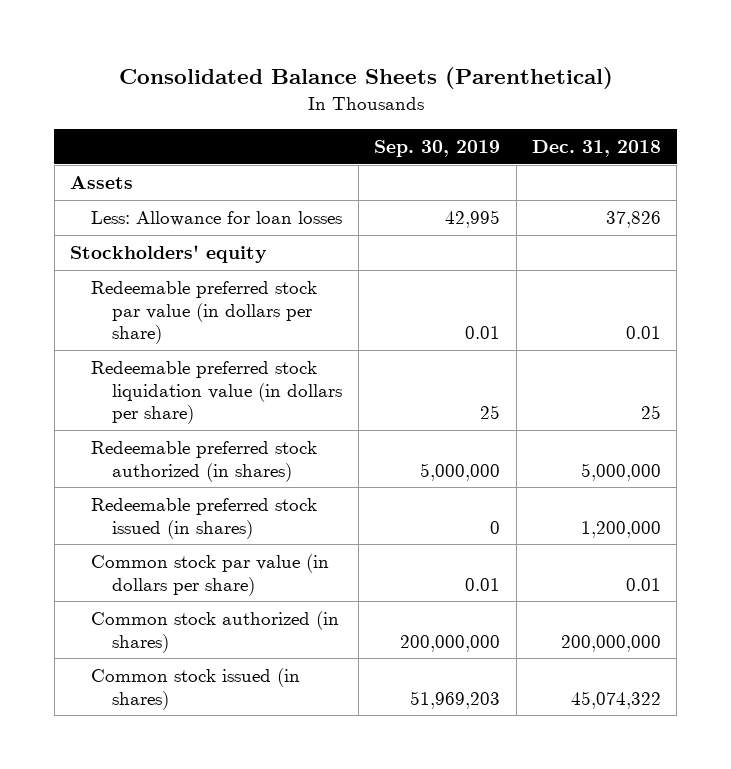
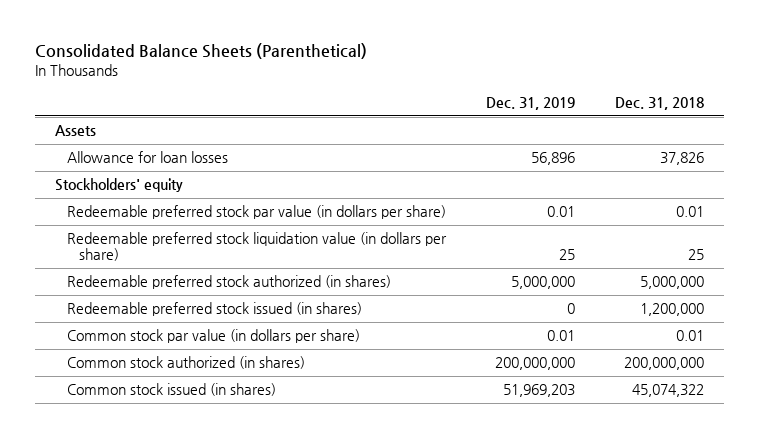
[374,140,501,158] Sep. 30, 2019 -> none
none -> [485,96,575,110] Dec. 31, 2019
[91,210,343,226] Less: Allowance for loan losses -> [66,151,228,164] Allowance for loan losses

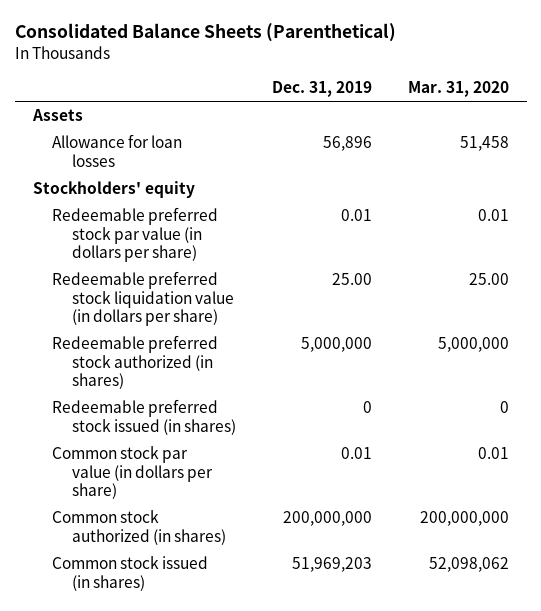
[615,96,705,110] Dec. 31, 2018 -> none
none -> [407,81,509,98] Mar. 31, 2020
[558,249,575,261] 25 -> [331,273,372,286] 25.00

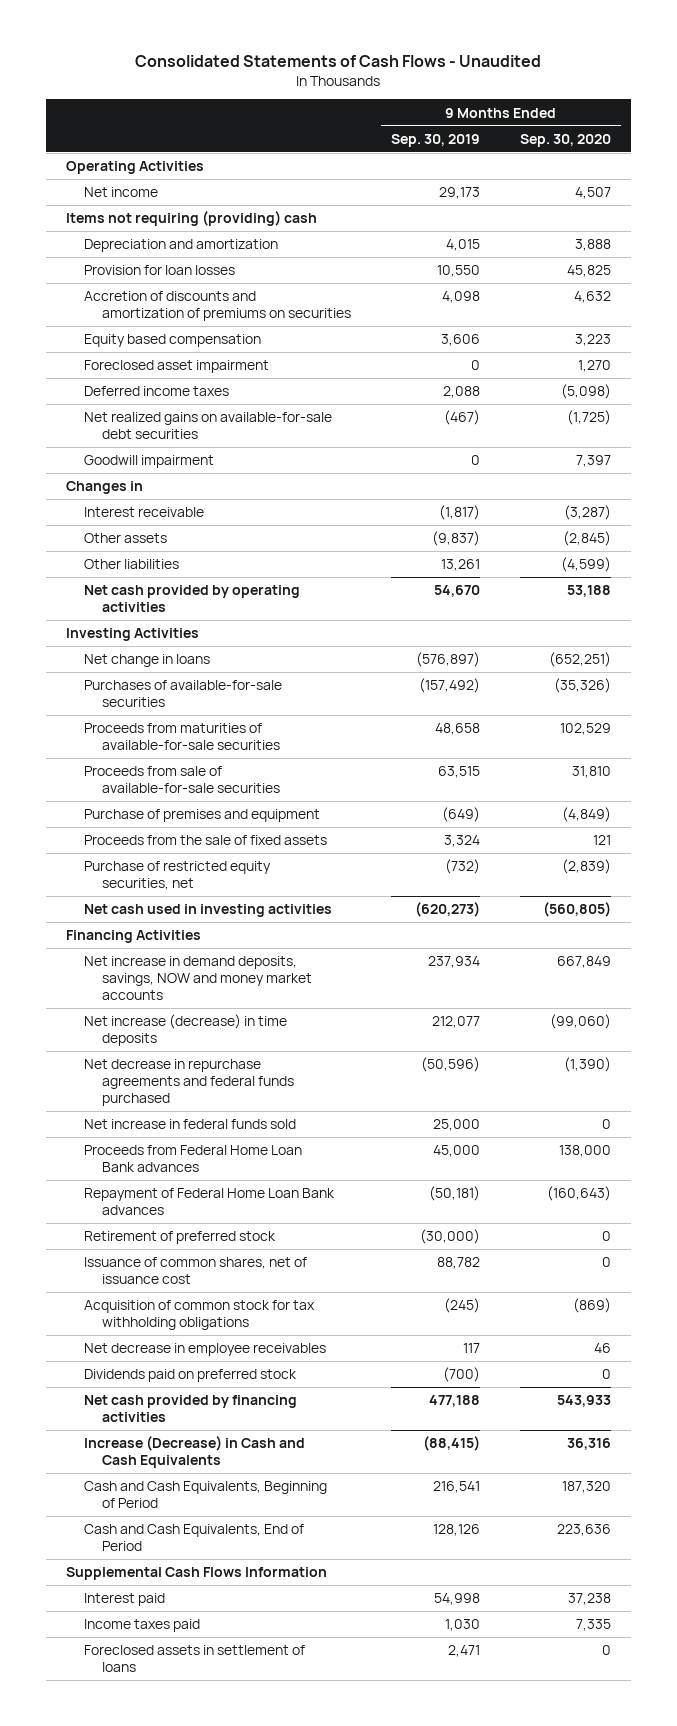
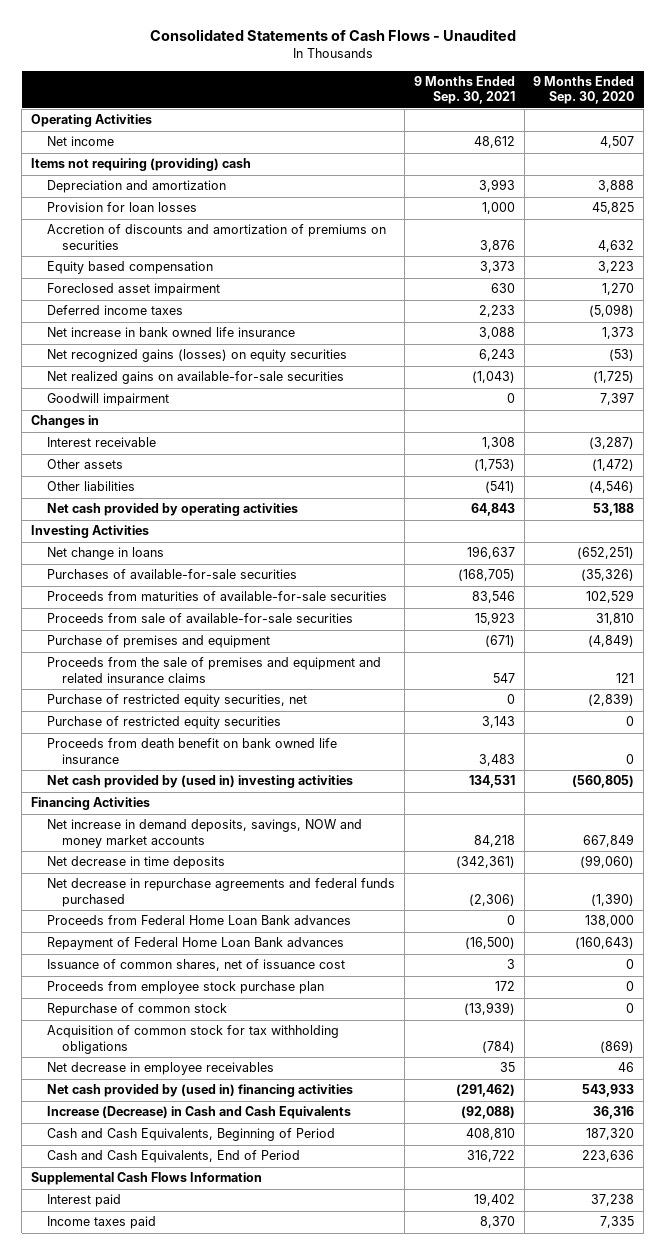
[390,133,480,147] Sep. 30, 2019 -> none
none -> [413,76,515,105] 9 Months Ended Sep. 30, 2021
none -> [46,327,295,338] Net increase in bank owned life insurance
none -> [46,349,347,363] Net recognized gains (losses) on equity securities
[83,412,332,440] Net realized gains on available-for-sale debt securities -> [46,371,344,385] Net realized gains on available-for-sale securities
[563,531,612,547] (2,845) -> [592,459,635,472] (1,472)
[561,557,612,573] (4,599) -> [589,481,635,494] (4,546)
[83,835,327,846] Proceeds from the sale of fixed assets -> [46,657,381,683] Proceeds from the sale of premises and equipment and related insurance claims
none -> [46,716,281,730] Purchase of restricted equity securities
none -> [46,738,337,764] Proceeds from death benefit on bank owned life insurance
[83,904,332,918] Net cash used in investing activities -> [46,775,353,789] Net cash provided by (used in) investing activities
[83,1014,287,1047] Net increase (decrease) in time deposits -> [46,856,225,870] Net decrease in time deposits
[83,1119,296,1130] Net increase in federal funds sold -> none
[83,1231,276,1245] Retirement of preferred stock -> none
none -> [46,981,324,995] Proceeds from employee stock purchase plan
none -> [46,1003,227,1017] Repurchase of common stock
[83,1369,297,1383] Dividends paid on preferred stock -> none
[83,1395,297,1423] Net cash provided by financing activities -> [46,1084,353,1098] Net cash provided by (used in) financing activities
[83,1645,305,1673] Foreclosed assets in settlement of loans -> none

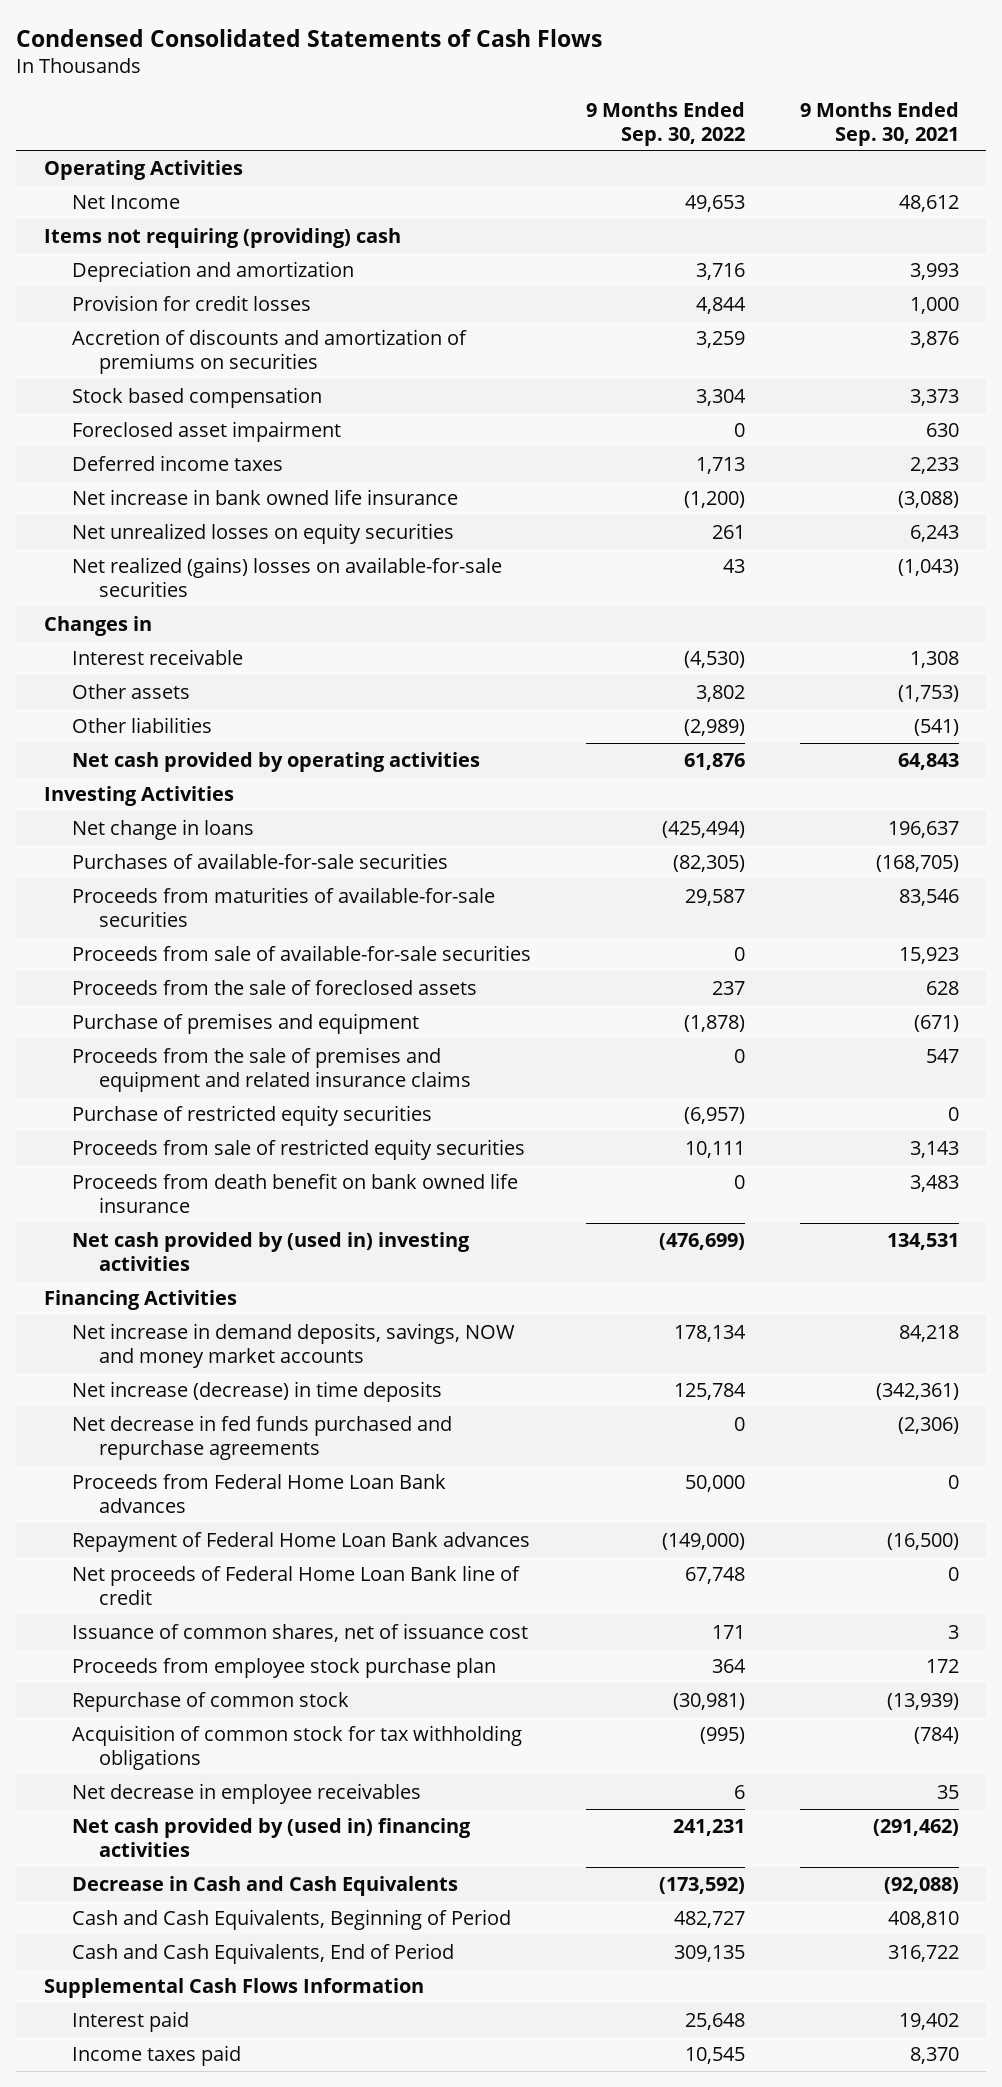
[149,29,516,42] Consolidated Statements of Cash Flows - Unaudited -> [16,28,603,47] Condensed Consolidated Statements of Cash Flows
[533,76,635,105] 9 Months Ended Sep. 30, 2020 -> none
none -> [585,101,745,146] 9 Months Ended Sep. 30, 2022
[46,136,114,147] Net income -> [71,194,180,209] Net Income
[46,202,197,213] Provision for loan losses -> [71,294,311,311] Provision for credit losses
[46,261,213,275] Equity based compensation -> [71,386,322,408] Stock based compensation
[46,393,169,407] Goodwill impairment -> none
[478,327,515,340] 3,088 -> [897,490,959,508] (3,088)
[46,349,347,363] Net recognized gains (losses) on equity securities -> [71,522,454,544] Net unrealized losses on equity securities
[46,371,344,385] Net realized gains on available-for-sale securities -> [71,556,502,597] Net realized (gains) losses on available-for-sale securities
none -> [71,979,477,995] Proceeds from the sale of foreclosed assets
[46,694,307,708] Purchase of restricted equity securities, net -> [71,1104,432,1126] Purchase of restricted equity securities
[46,716,281,730] Purchase of restricted equity securities -> [71,1138,525,1160] Proceeds from sale of restricted equity securities
[46,856,225,870] Net decrease in time deposits -> [71,1380,442,1402] Net increase (decrease) in time deposits
[46,878,395,907] Net decrease in repurchase agreements and federal funds purchased -> [71,1414,452,1460] Net decrease in fed funds purchased and repurchase agreements
none -> [71,1564,520,1605] Net proceeds of Federal Home Loan Bank line of credit
[46,1106,351,1120] Increase (Decrease) in Cash and Cash Equivalents -> [71,1875,458,1896] Decrease in Cash and Cash Equivalents

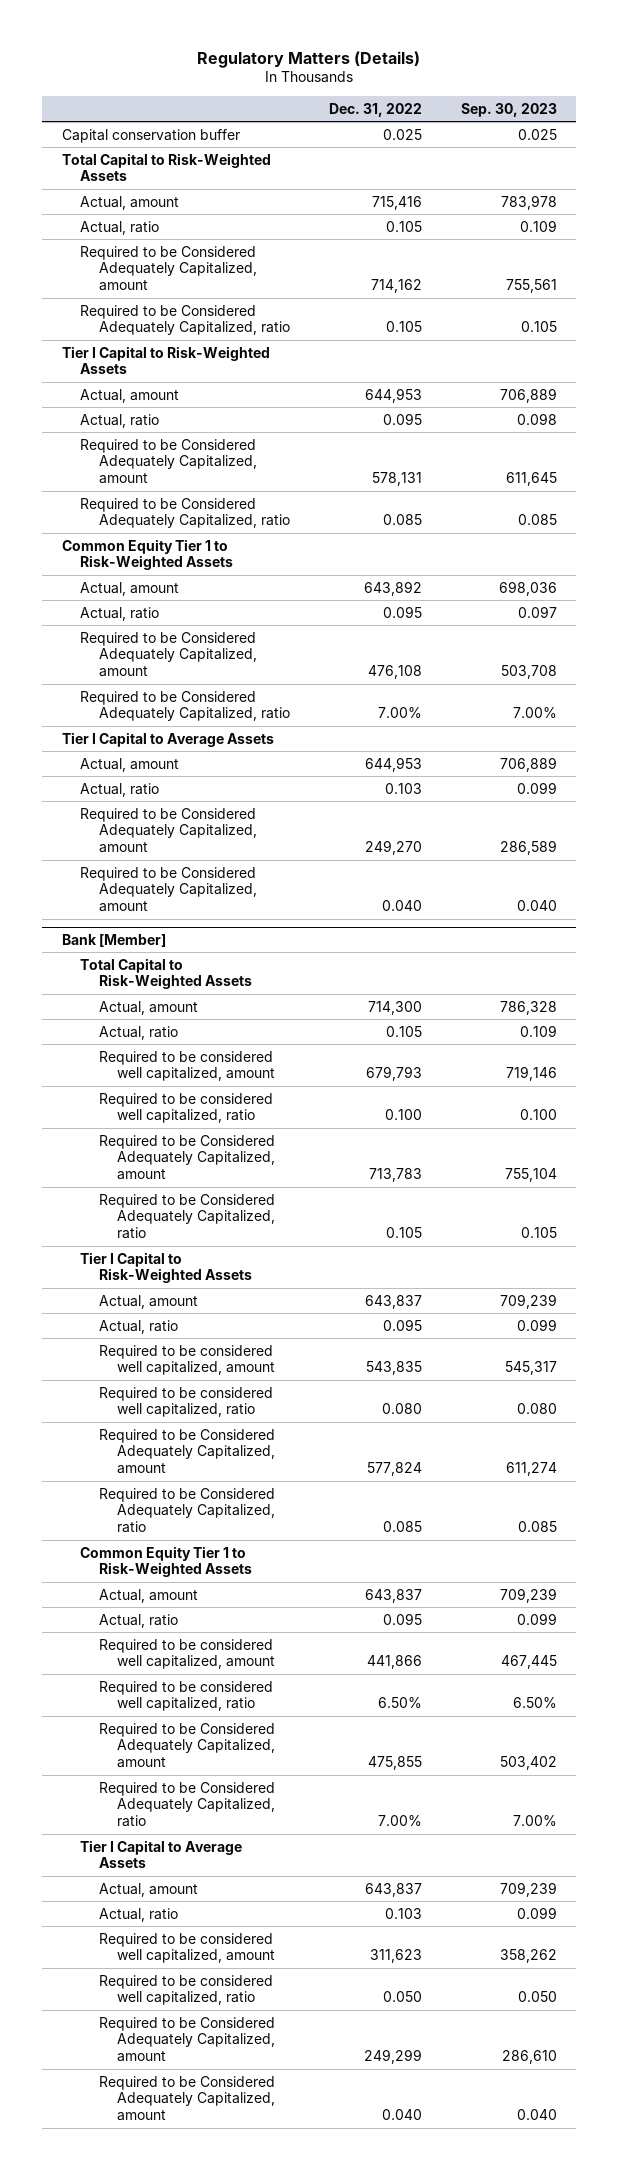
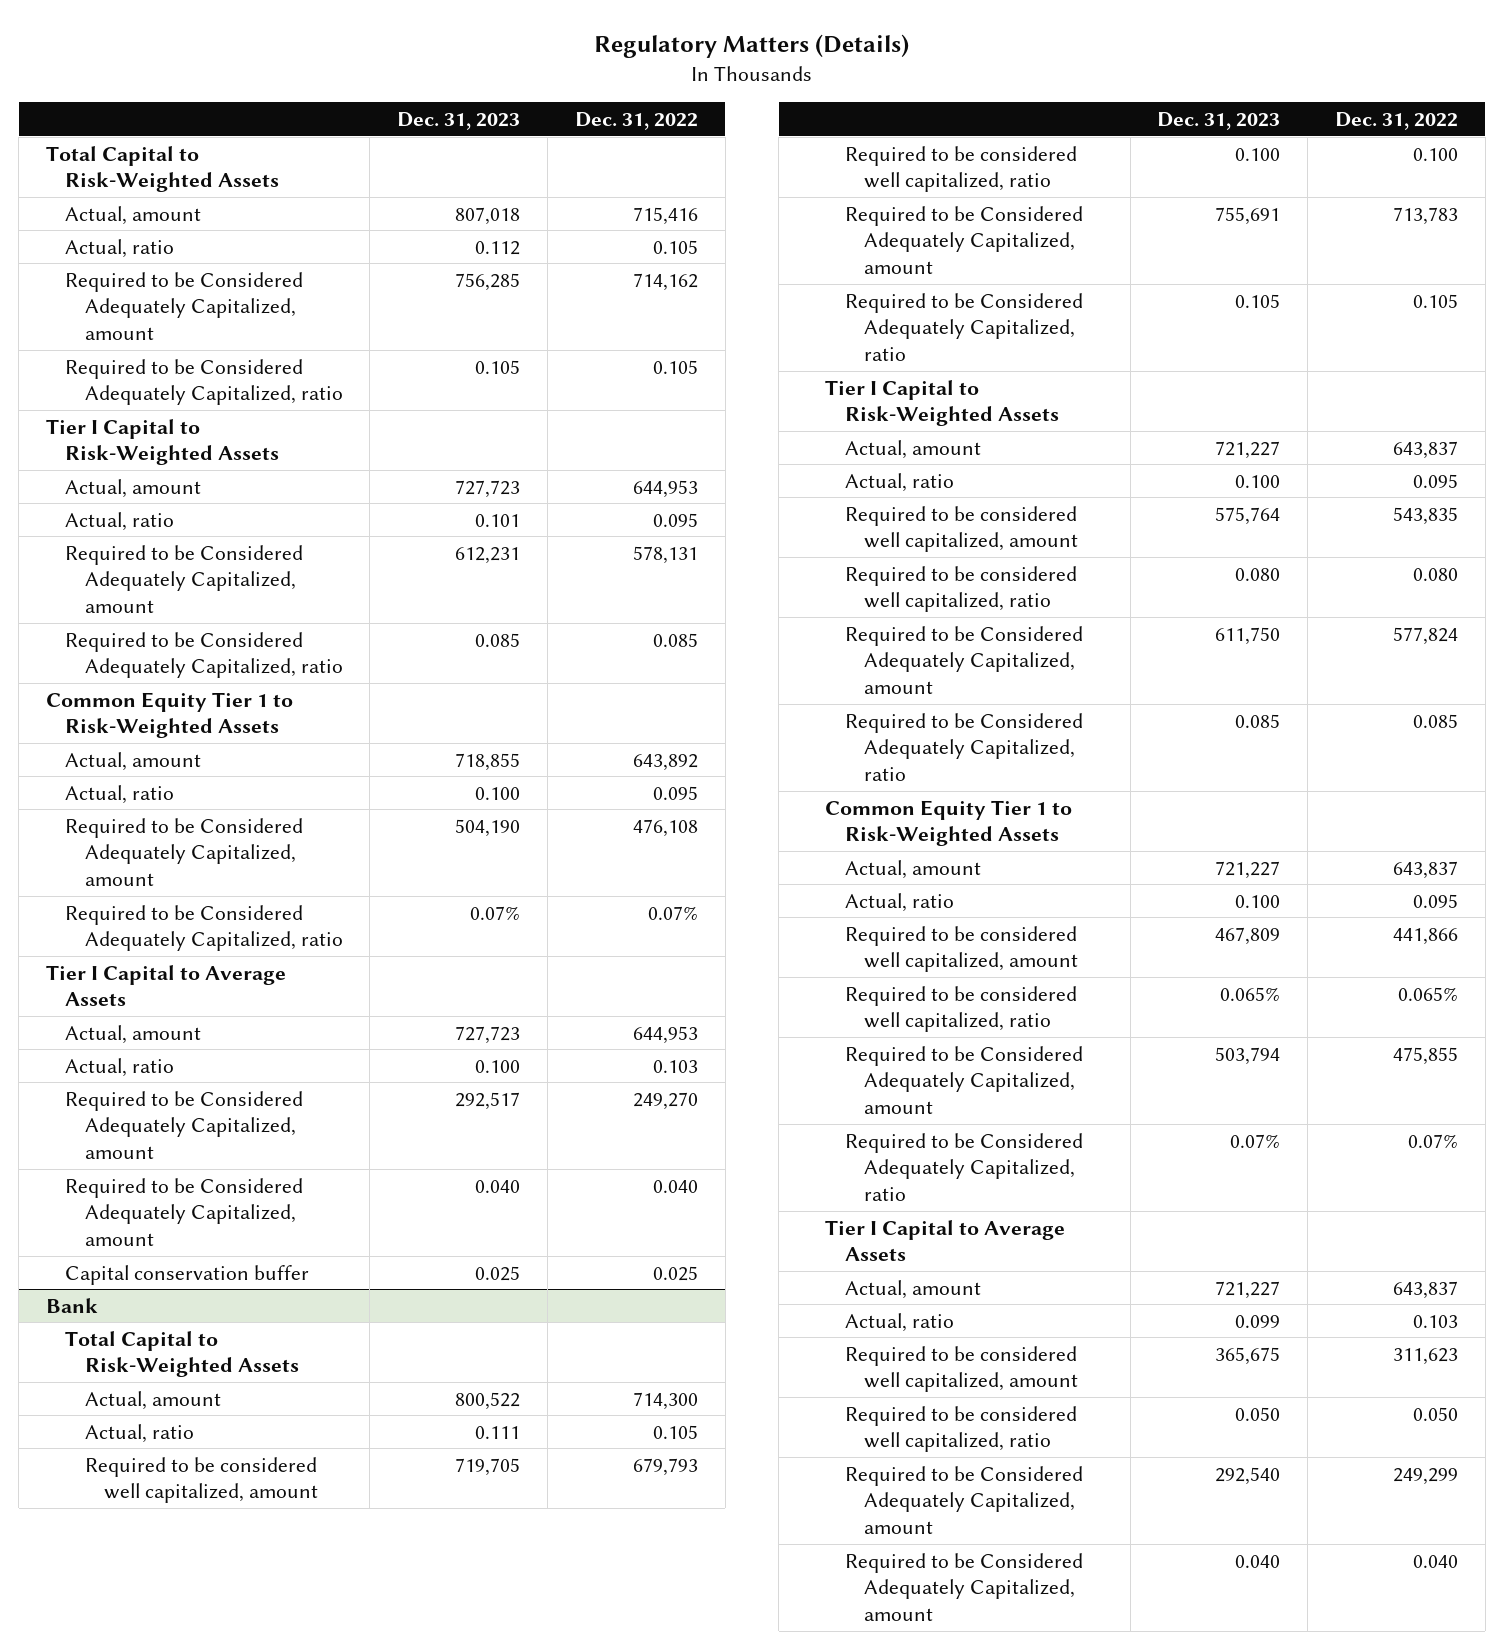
[460,102,557,117] Sep. 30, 2023 -> none
none -> [397,111,521,130] Dec. 31, 2023
[377,707,422,719] 7.00% -> [647,905,698,920] 0.07%
[61,128,240,143] Capital conservation buffer -> [65,1264,310,1285] Capital conservation buffer
[61,934,166,948] Bank [Member] -> [45,1297,98,1313] Bank
[377,1697,422,1709] 6.50% -> [1398,986,1459,1001] 0.065%
[377,1815,422,1827] 7.00% -> [1408,1133,1459,1148] 0.07%

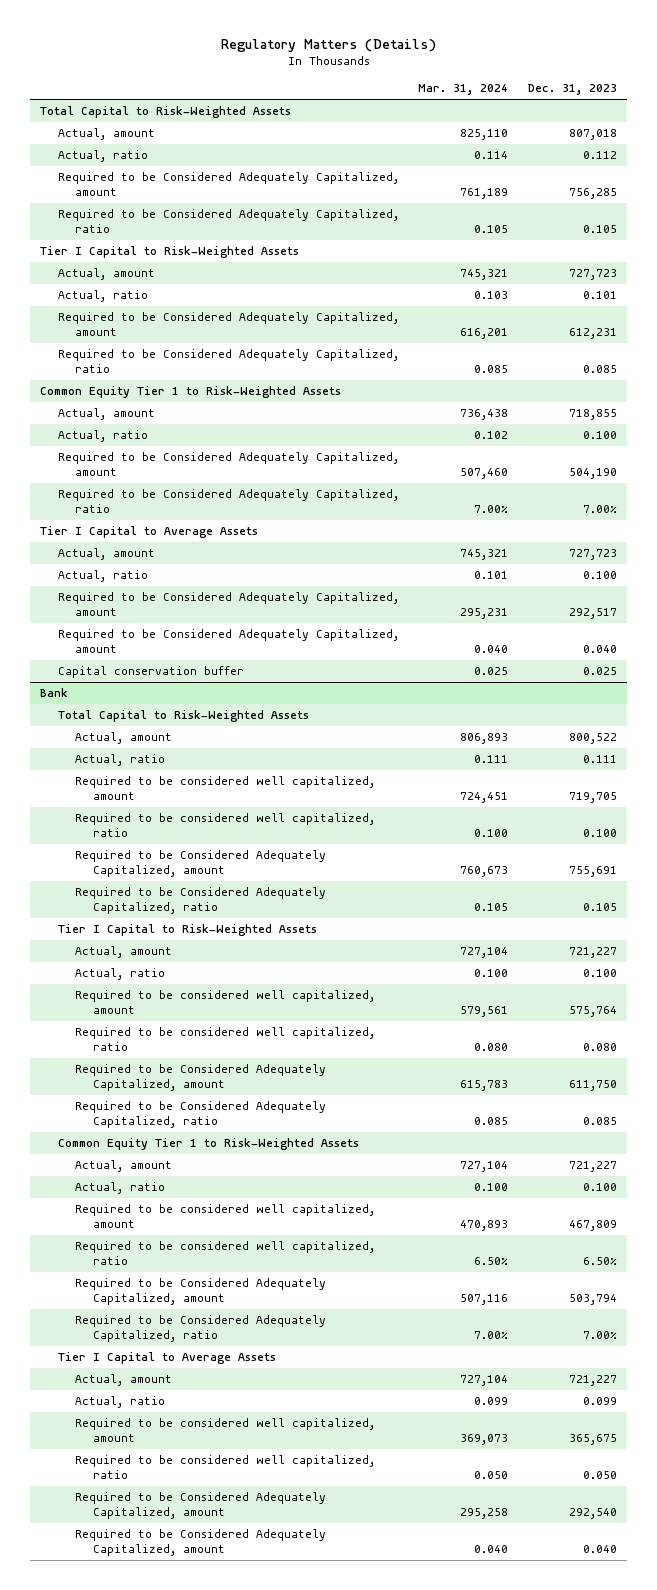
[574,111,698,130] Dec. 31, 2022 -> none
none -> [418,84,509,96] Mar. 31, 2024
[470,905,521,920] 0.07% -> [583,505,618,514] 7.00%
[1220,986,1281,1001] 0.065% -> [583,1257,618,1266] 6.50%
[1230,1133,1281,1148] 0.07% -> [583,1331,618,1340] 7.00%

